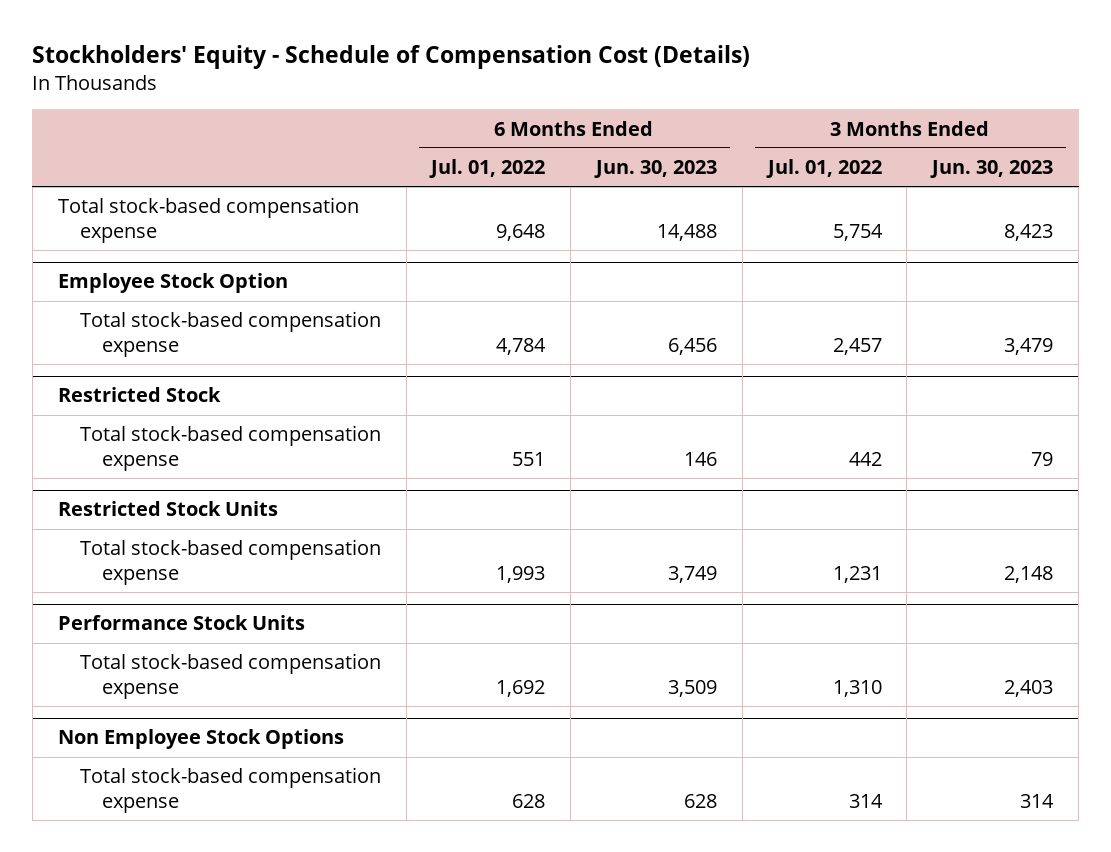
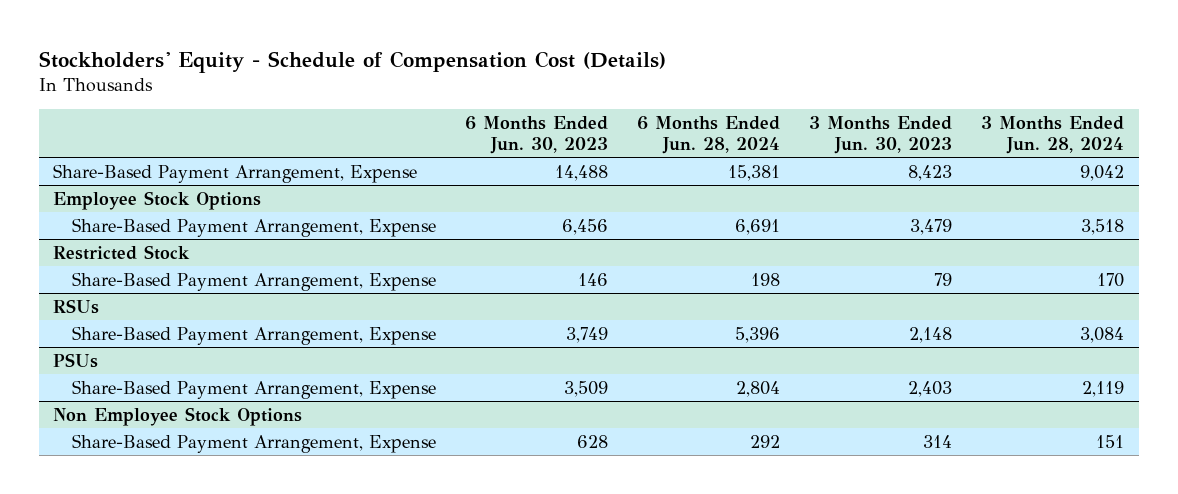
[429,159,546,179] Jul. 01, 2022 -> none
[765,159,882,179] Jul. 01, 2022 -> none
none -> [637,116,781,154] 6 Months Ended Jun. 28, 2024
none -> [981,116,1125,154] 3 Months Ended Jun. 28, 2024
[57,197,359,243] Total stock-based compensation expense -> [53,163,418,183] Share-Based Payment Arrangement, Expense
[57,273,288,294] Employee Stock Option -> [53,190,262,210] Employee Stock Options
[79,311,381,357] Total stock-based compensation expense -> [72,217,437,237] Share-Based Payment Arrangement, Expense
[79,425,381,471] Total stock-based compensation expense -> [72,271,437,291] Share-Based Payment Arrangement, Expense
[57,501,278,517] Restricted Stock Units -> [53,298,100,314] RSUs
[79,539,381,585] Total stock-based compensation expense -> [72,325,437,345] Share-Based Payment Arrangement, Expense
[57,615,305,631] Performance Stock Units -> [53,352,99,368] PSUs
[79,653,381,699] Total stock-based compensation expense -> [72,379,437,399] Share-Based Payment Arrangement, Expense
[79,767,381,813] Total stock-based compensation expense -> [72,433,437,453] Share-Based Payment Arrangement, Expense

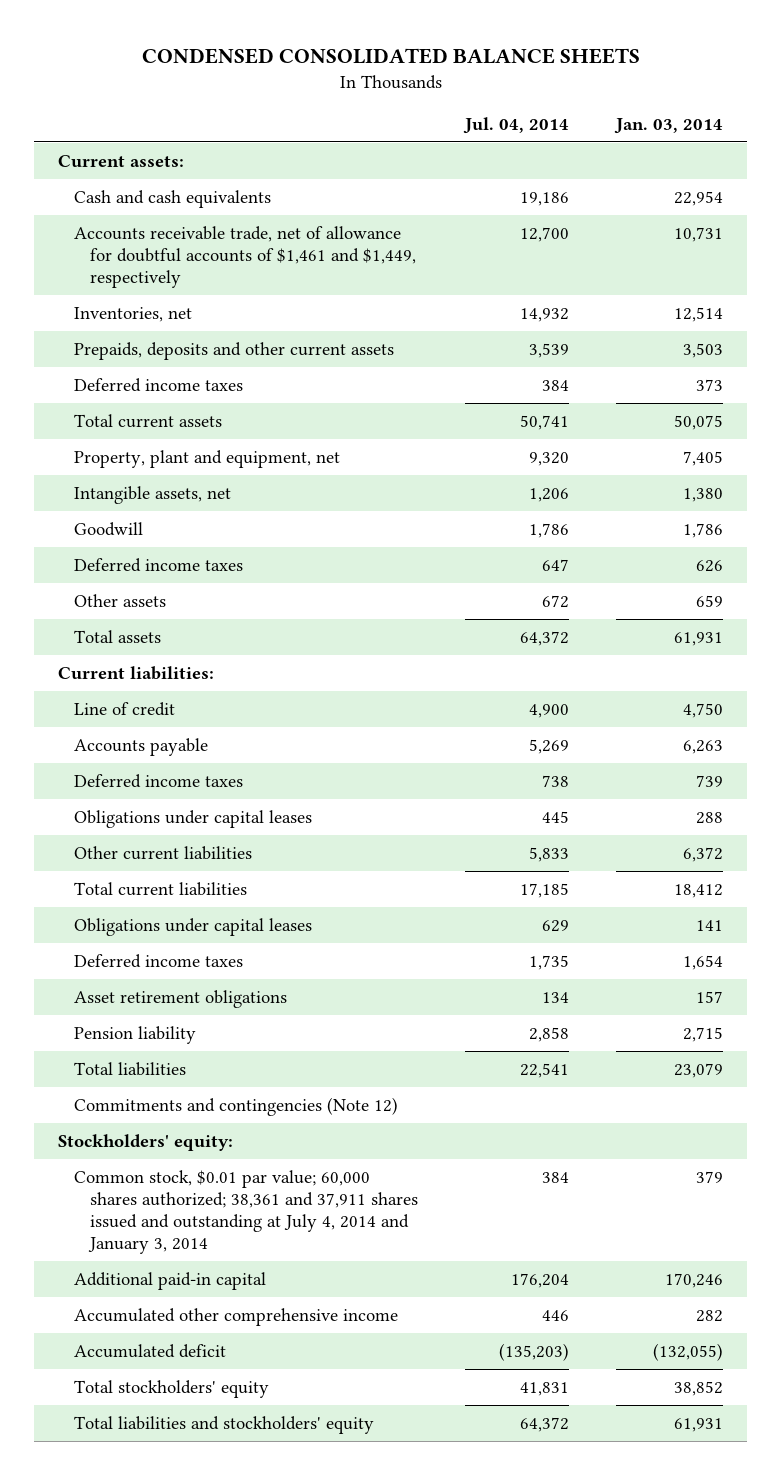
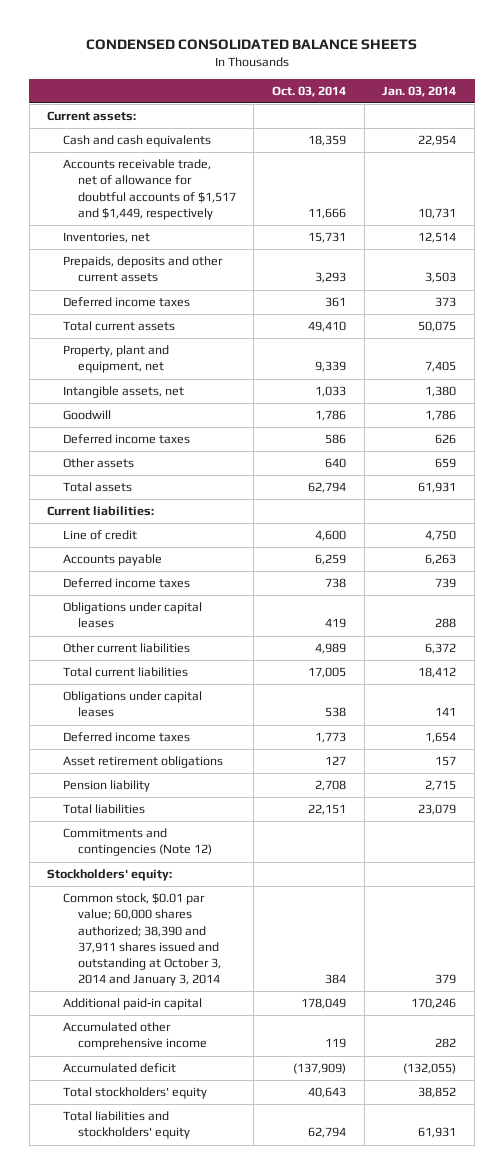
[463,117,570,135] Jul. 04, 2014 -> none
none -> [271,85,346,97] Oct. 03, 2014
[74,225,417,289] Accounts receivable trade, net of allowance for doubtful accounts of $1,461 and $1,449, respectively -> [62,159,236,220] Accounts receivable trade, net of allowance for doubtful accounts of $1,517 and $1,449, respectively
[74,1169,419,1255] Common stock, $0.01 par value; 60,000 shares authorized; 38,361 and 37,911 shares issued and outstanding at July 4, 2014 and January 3, 2014 -> [62,893,221,987] Common stock, $0.01 par value; 60,000 shares authorized; 38,390 and 37,911 shares issued and outstanding at October 3, 2014 and January 3, 2014

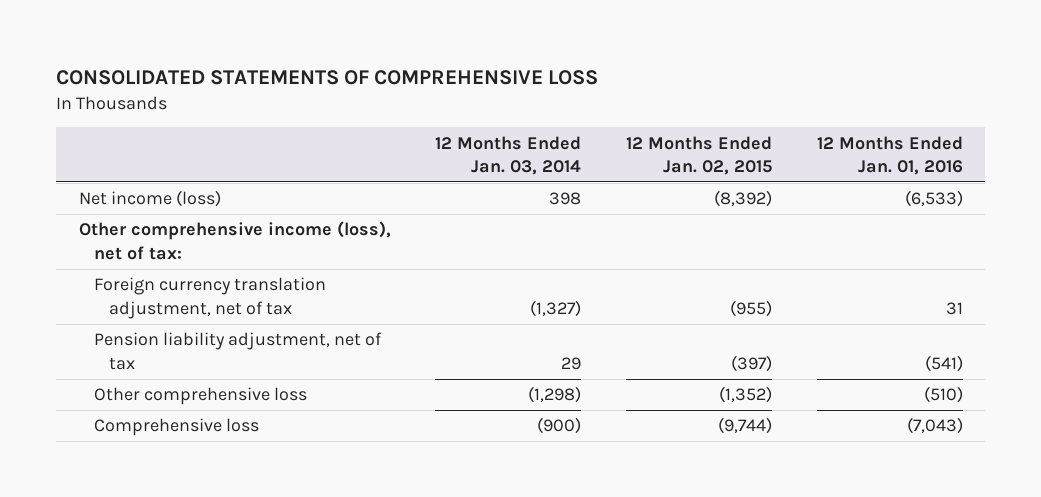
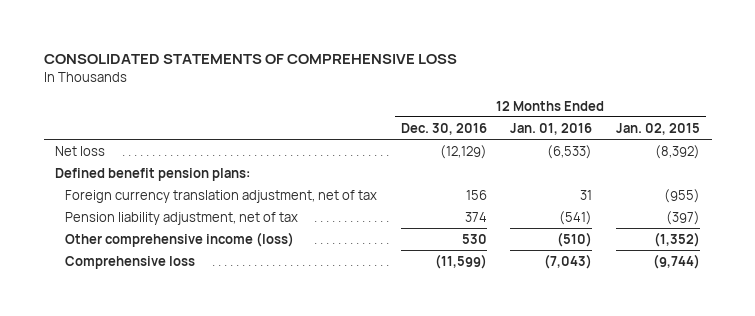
[435,135,582,175] 12 Months Ended Jan. 03, 2014 -> none
none -> [400,122,487,135] Dec. 30, 2016
[78,221,391,260] Other comprehensive income (loss), net of tax: -> none
[78,190,221,208] Net income (loss) -> [55,145,106,156] Net loss
none -> [55,167,251,181] Defined benefit pension plans:
[93,387,307,406] Other comprehensive loss -> [65,231,295,247] Other comprehensive income (loss)

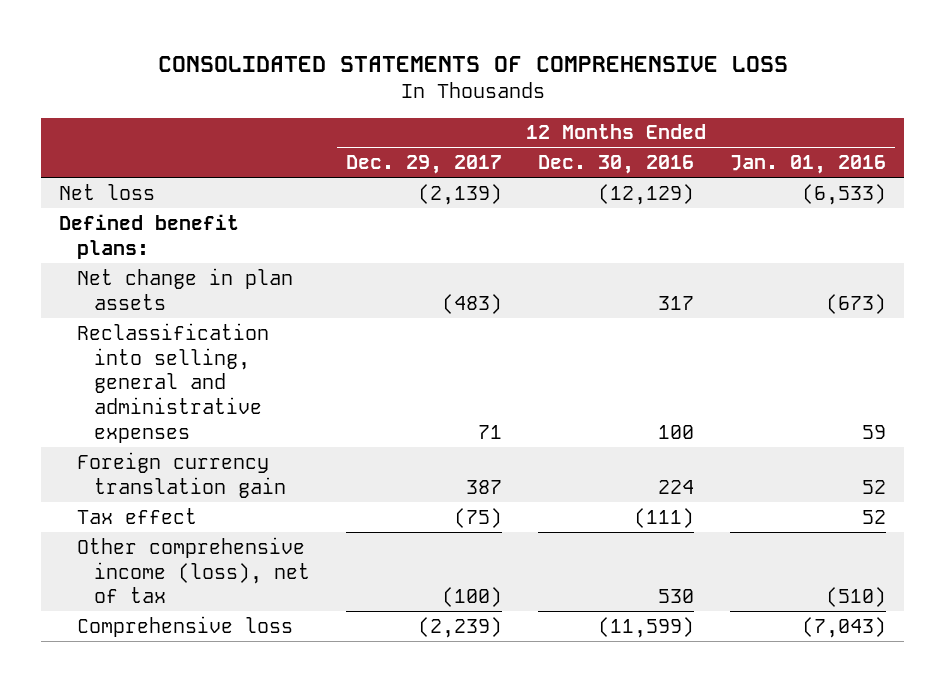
[615,122,700,135] Jan. 02, 2015 -> none
none -> [345,155,502,175] Dec. 29, 2017
[65,211,299,225] Pension liability adjustment, net of tax -> none
[55,167,251,181] Defined benefit pension plans: -> [59,213,240,259] Defined benefit plans:
none -> [76,267,293,310] Net change in plan assets
none -> [76,322,269,444] Reclassification into selling, general and administrative expenses
[65,189,378,203] Foreign currency translation adjustment, net of tax -> [76,451,286,498] Foreign currency translation gain
[465,189,487,200] 156 -> [657,479,694,494] 224
[580,189,593,200] 31 -> [861,479,886,494] 52
none -> [76,507,197,524] Tax effect
[65,231,295,247] Other comprehensive income (loss) -> [76,536,310,604] Other comprehensive income (loss), net of tax

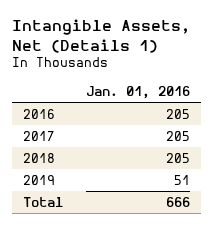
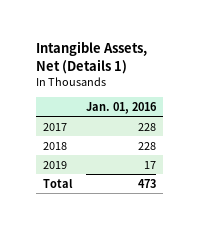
[23,108,56,119] 2016 -> none
[165,130,190,141] 205 -> [137,122,156,131] 228
[165,152,190,163] 205 -> [137,141,156,150] 228
[173,174,190,185] 51 -> [143,160,156,169] 17
[165,196,190,207] 666 -> [137,178,156,188] 473

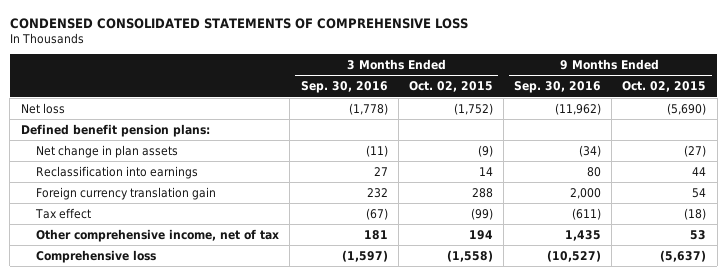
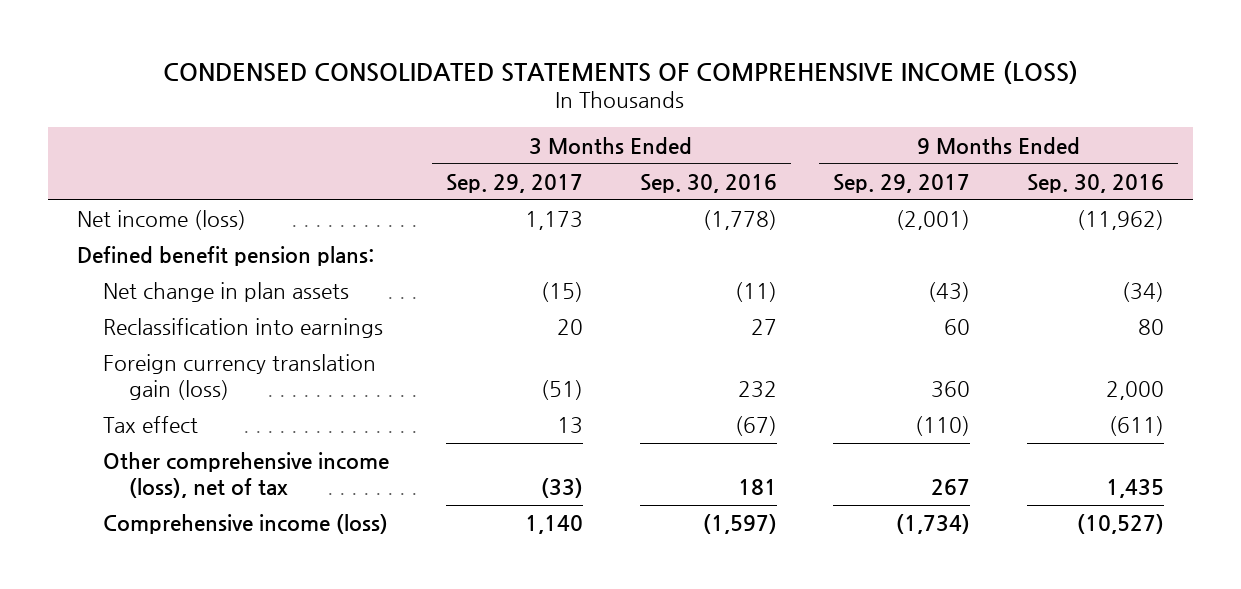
[9,17,468,29] CONDENSED CONSOLIDATED STATEMENTS OF COMPREHENSIVE LOSS -> [163,60,1079,84] CONDENSED CONSOLIDATED STATEMENTS OF COMPREHENSIVE INCOME (LOSS)
[408,81,493,93] Oct. 02, 2015 -> none
[622,81,707,93] Oct. 02, 2015 -> none
none -> [445,173,583,193] Sep. 29, 2017
none -> [833,173,971,193] Sep. 29, 2017
[20,102,65,114] Net loss -> [76,210,246,231] Net income (loss)
[36,186,217,200] Foreign currency translation gain -> [103,354,377,400] Foreign currency translation gain (loss)
[36,228,280,242] Other comprehensive income, net of tax -> [103,452,390,498] Other comprehensive income (loss), net of tax
[36,249,157,263] Comprehensive loss -> [103,514,389,535] Comprehensive income (loss)

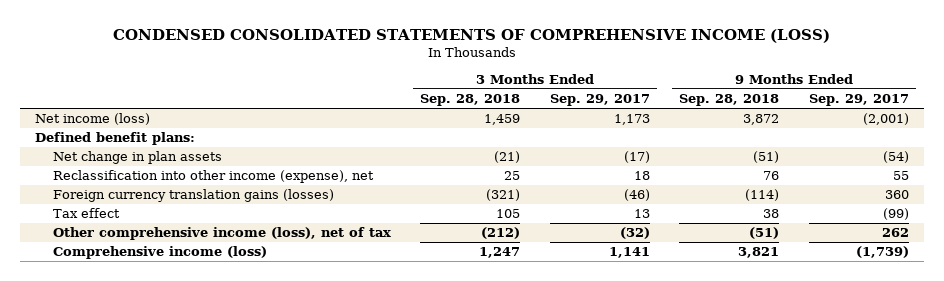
[639,173,777,193] Sep. 30, 2016 -> none
[1027,173,1165,193] Sep. 30, 2016 -> none
none -> [420,94,521,107] Sep. 28, 2018
none -> [679,94,780,107] Sep. 28, 2018
[76,246,374,267] Defined benefit pension plans: -> [34,132,195,146] Defined benefit plans:
[540,282,583,303] (15) -> [623,151,650,164] (17)
[928,282,971,303] (43) -> [882,151,909,164] (54)
[103,318,384,339] Reclassification into earnings -> [52,170,374,184] Reclassification into other income (expense), net
[556,319,583,336] 20 -> [633,171,650,181] 18
[944,319,971,336] 60 -> [892,171,909,181] 55
[103,354,377,400] Foreign currency translation gain (loss) -> [52,189,334,203] Foreign currency translation gains (losses)
[540,379,583,400] (51) -> [623,189,650,202] (46)
[915,416,971,437] (110) -> [882,208,909,221] (99)
[540,477,583,498] (33) -> [619,227,650,240] (32)
[931,478,971,495] 267 -> [881,228,909,238] 262
[524,515,583,535] 1,140 -> [608,247,650,259] 1,141
[896,514,971,535] (1,734) -> [855,246,909,259] (1,739)

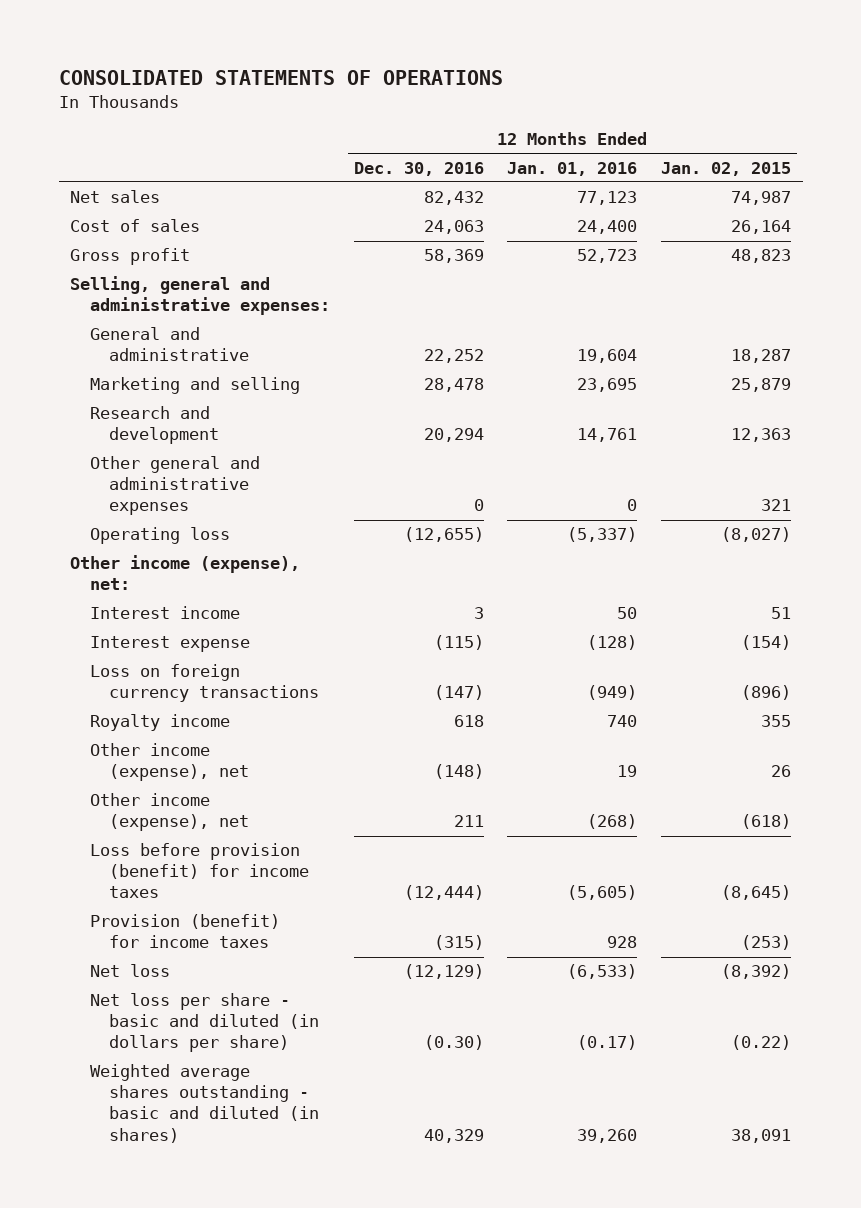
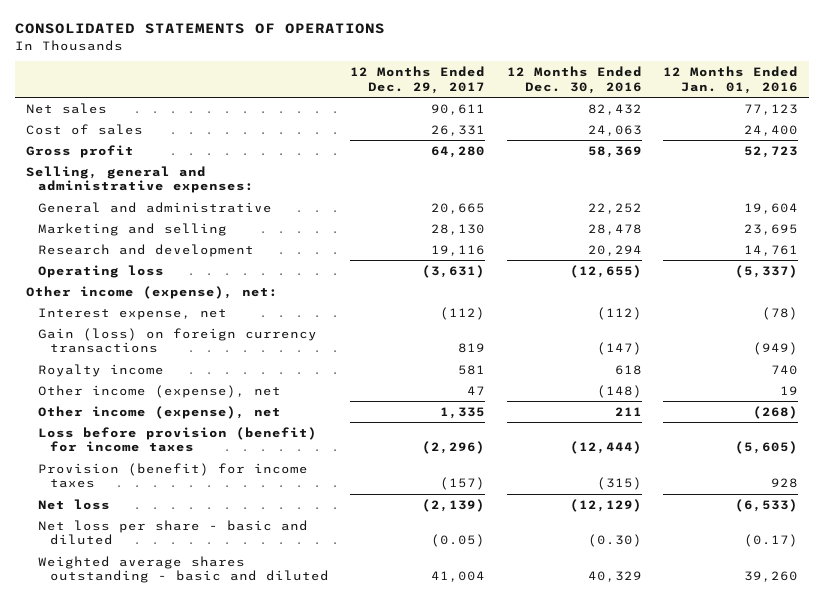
[661,161,792,176] Jan. 02, 2015 -> none
none -> [350,66,486,94] 12 Months Ended Dec. 29, 2017
[89,456,260,516] Other general and administrative expenses -> none
[89,606,240,620] Interest income -> none
[89,636,250,653] Interest expense -> [37,307,227,320] Interest expense, net
[433,635,484,651] (115) -> [596,306,642,320] (112)
[587,635,638,651] (128) -> [762,306,799,320] (78)
[89,664,320,703] Loss on foreign currency transactions -> [37,327,317,354] Gain (loss) on foreign currency transactions
[89,993,320,1053] Net loss per share - basic and diluted (in dollars per share) -> [37,519,308,546] Net loss per share - basic and diluted
[89,1064,320,1143] Weighted average shares outstanding - basic and diluted (in shares) -> [37,555,329,584] Weighted average shares outstanding - basic and diluted

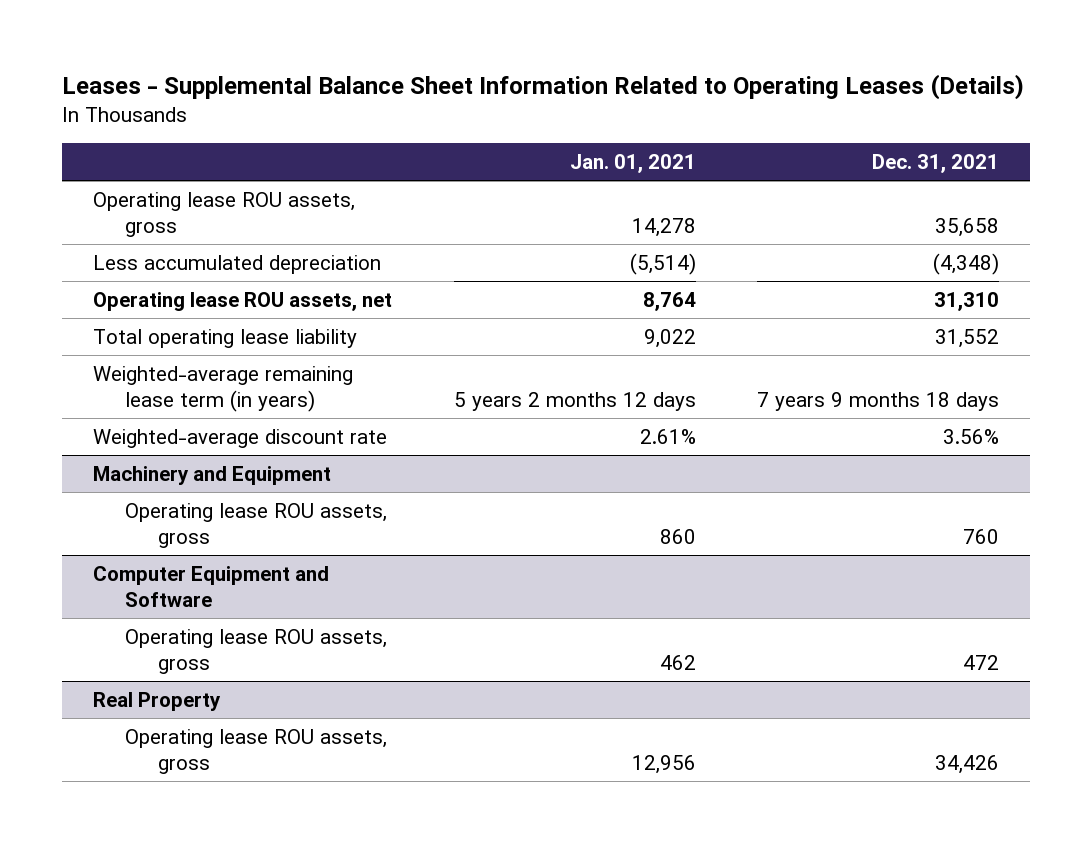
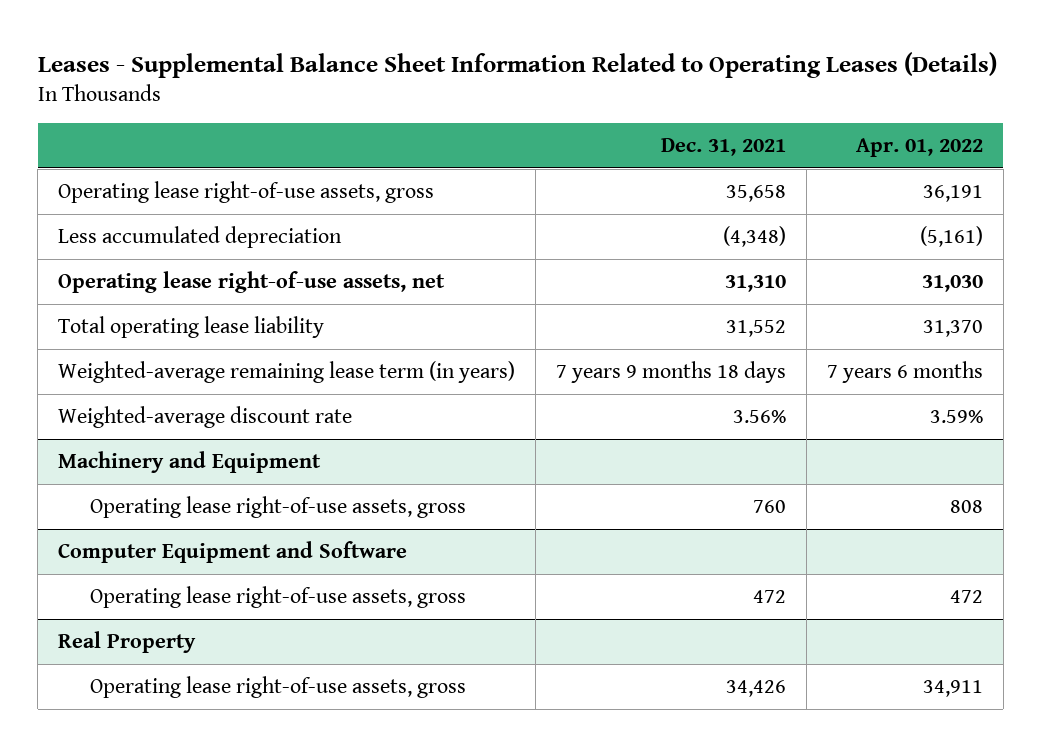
[569,154,696,174] Jan. 01, 2021 -> none
none -> [855,138,983,158] Apr. 01, 2022
[93,191,356,237] Operating lease ROU assets, gross -> [58,181,435,204] Operating lease right-of-use assets, gross
[93,291,393,311] Operating lease ROU assets, net -> [58,271,446,294] Operating lease right-of-use assets, net
[125,502,388,548] Operating lease ROU assets, gross -> [90,496,467,519] Operating lease right-of-use assets, gross
[125,628,388,674] Operating lease ROU assets, gross -> [90,586,467,609] Operating lease right-of-use assets, gross
[125,728,388,774] Operating lease ROU assets, gross -> [90,676,467,699] Operating lease right-of-use assets, gross

